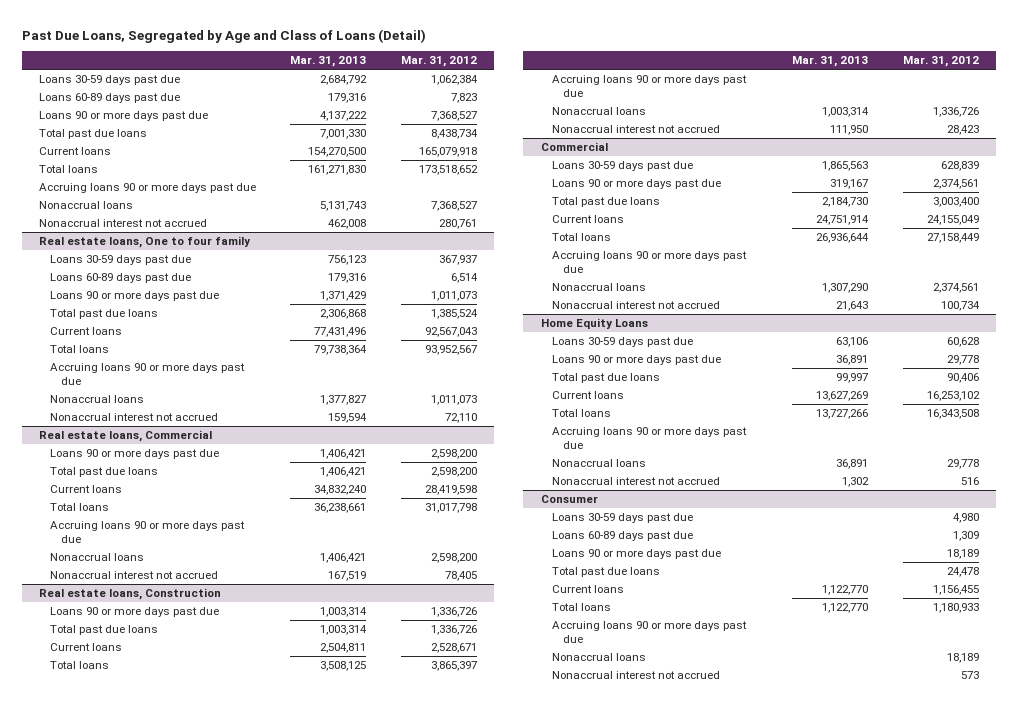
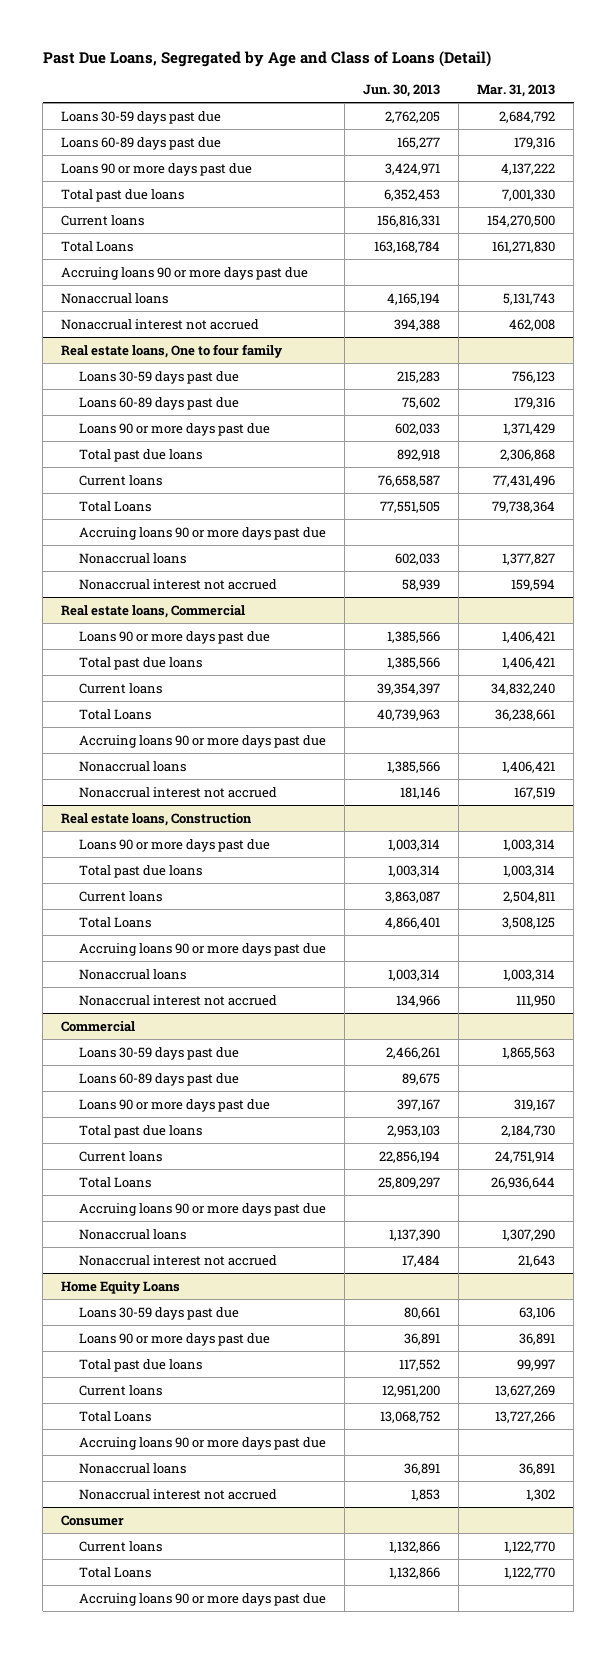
[400,56,477,68] Mar. 31, 2012 -> none
none -> [363,83,441,97] Jun. 30, 2013
[38,165,98,174] Total loans -> [61,240,134,252] Total Loans
[49,345,109,354] Total loans -> [78,500,151,512] Total Loans
[49,503,109,512] Total loans -> [78,708,151,720] Total Loans
[49,661,109,670] Total loans -> [78,916,151,928] Total Loans
none -> [78,1072,239,1086] Loans 60-89 days past due
[551,233,611,242] Total loans -> [78,1176,151,1188] Total Loans
[551,409,611,418] Total loans -> [78,1410,151,1422] Total Loans
[551,513,693,524] Loans 30-59 days past due -> none
[551,531,693,542] Loans 60-89 days past due -> none
[551,549,721,560] Loans 90 or more days past due -> none
[551,567,660,578] Total past due loans -> none
[551,603,611,612] Total loans -> [78,1566,151,1578] Total Loans
[551,653,646,662] Nonaccrual loans -> none
[551,671,720,680] Nonaccrual interest not accrued -> none

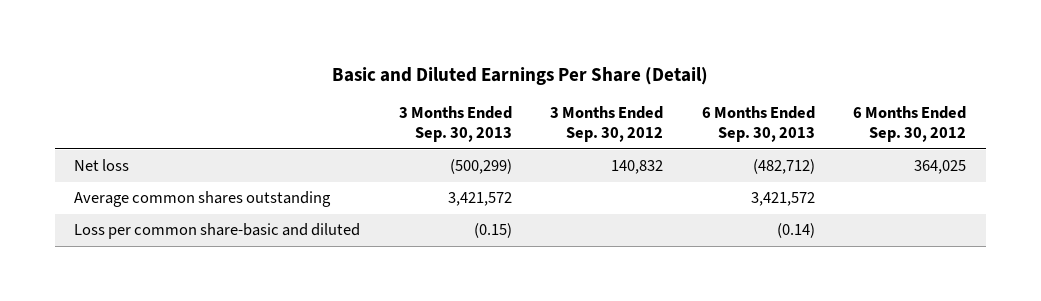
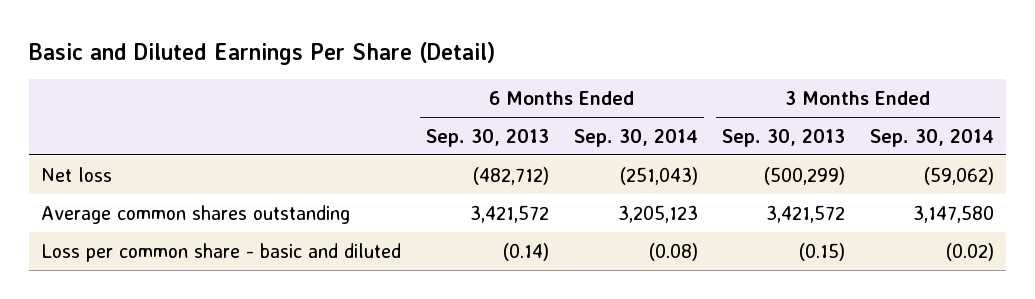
[550,106,664,143] 3 Months Ended Sep. 30, 2012 -> none
[853,106,967,143] 6 Months Ended Sep. 30, 2012 -> none
none -> [573,128,698,147] Sep. 30, 2014
none -> [870,128,995,147] Sep. 30, 2014
[74,223,361,240] Loss per common share-basic and diluted -> [41,242,402,262] Loss per common share - basic and diluted

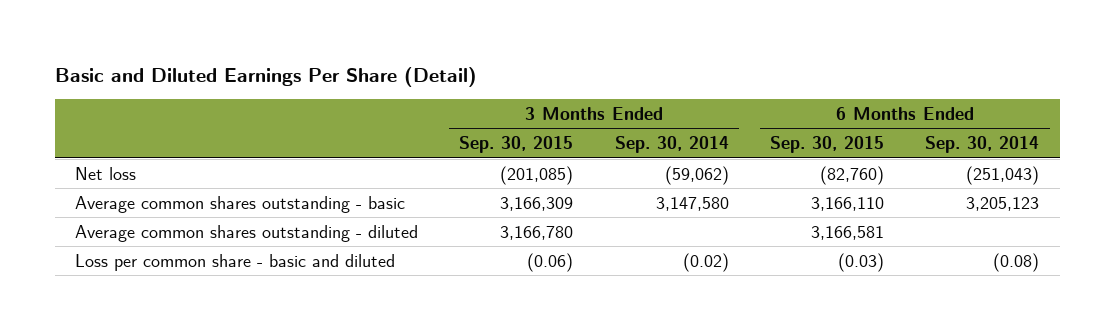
[425,128,549,147] Sep. 30, 2013 -> none
[722,128,846,147] Sep. 30, 2013 -> none
none -> [459,135,574,153] Sep. 30, 2015
none -> [769,135,884,153] Sep. 30, 2015
[41,204,351,224] Average common shares outstanding -> [75,195,406,213] Average common shares outstanding - basic
none -> [75,224,419,242] Average common shares outstanding - diluted

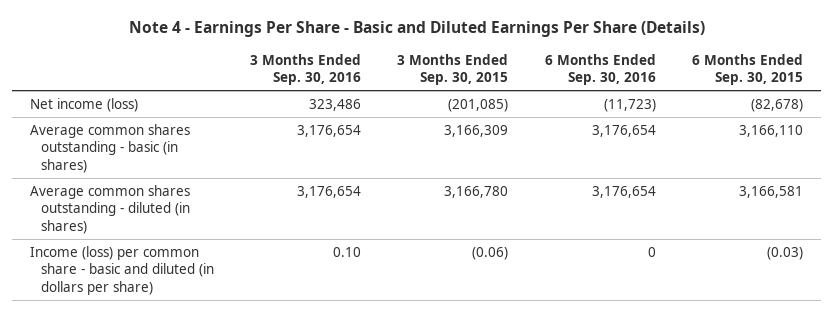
[54,66,477,87] Basic and Diluted Earnings Per Share (Detail) -> [128,21,705,38] Note 4 - Earnings Per Share - Basic and Diluted Earnings Per Share (Details)
[614,135,729,153] Sep. 30, 2014 -> none
[925,135,1040,153] Sep. 30, 2014 -> none
none -> [250,53,362,86] 3 Months Ended Sep. 30, 2016
none -> [544,53,656,86] 6 Months Ended Sep. 30, 2016
[75,166,137,180] Net loss -> [30,97,139,112] Net income (loss)
[819,165,884,185] (82,760) -> [750,98,803,112] (82,678)
[75,195,406,213] Average common shares outstanding - basic -> [30,123,191,173] Average common shares outstanding - basic (in shares)
[75,224,419,242] Average common shares outstanding - diluted -> [30,184,191,234] Average common shares outstanding - diluted (in shares)
[75,253,396,271] Loss per common share - basic and diluted -> [30,245,214,295] Income (loss) per common share - basic and diluted (in dollars per share)

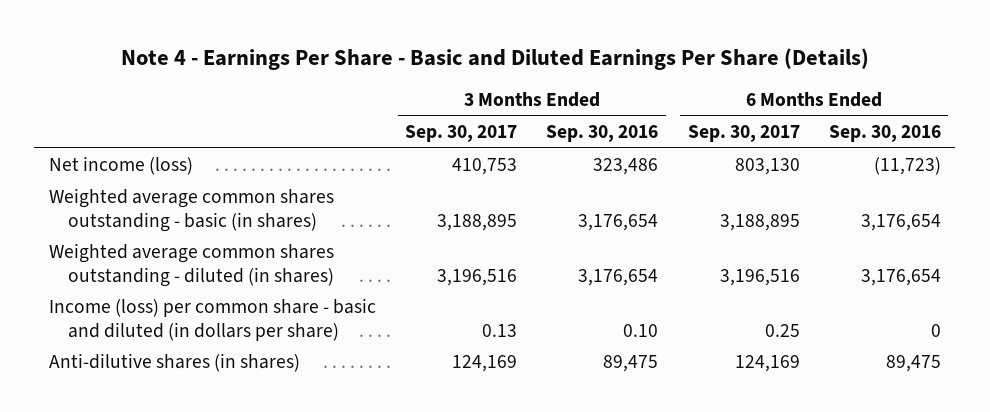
[397,53,509,86] 3 Months Ended Sep. 30, 2015 -> none
[691,53,803,86] 6 Months Ended Sep. 30, 2015 -> none
none -> [405,125,518,143] Sep. 30, 2017
none -> [687,125,800,143] Sep. 30, 2017
[30,123,191,173] Average common shares outstanding - basic (in shares) -> [49,188,335,232] Weighted average common shares outstanding - basic (in shares)
[30,184,191,234] Average common shares outstanding - diluted (in shares) -> [49,243,335,287] Weighted average common shares outstanding - diluted (in shares)
none -> [49,353,301,373] Anti-dilutive shares (in shares)

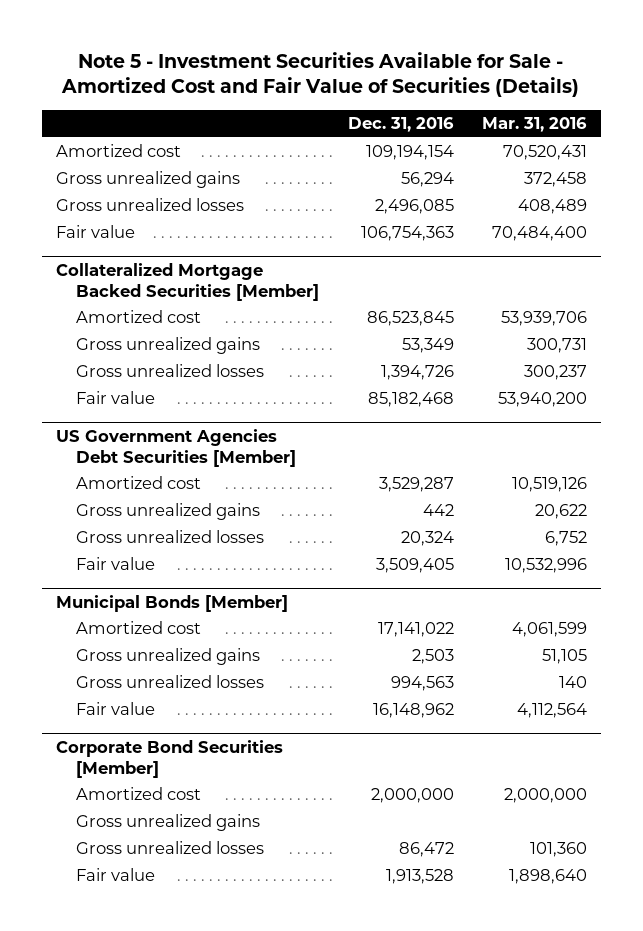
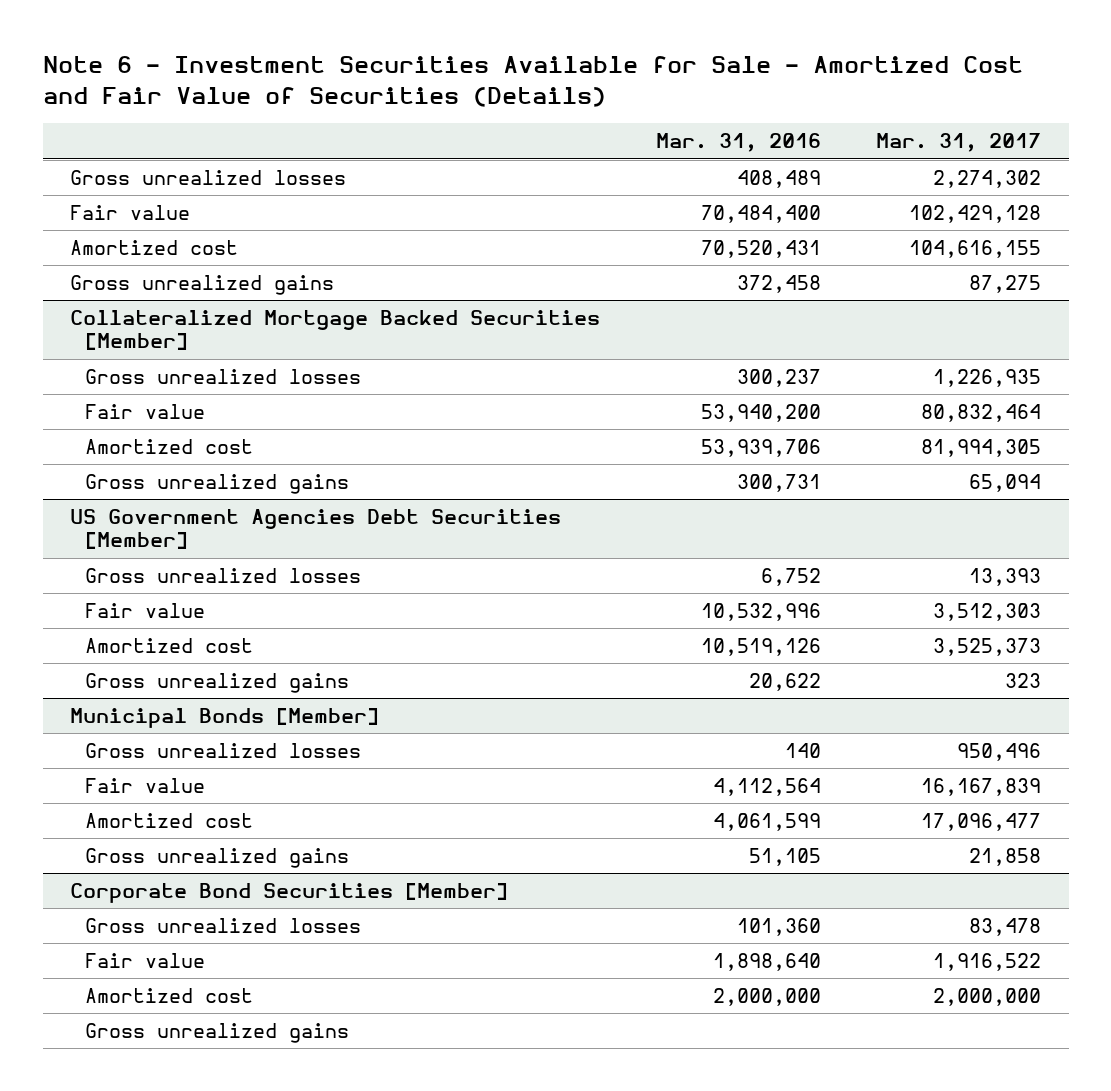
[61,51,580,98] Note 5 - Investment Securities Available for Sale - Amortized Cost and Fair Value of Securities (Details) -> [42,56,1023,107] Note 6 - Investment Securities Available for Sale - Amortized Cost and Fair Value of Securities (Details)
[347,117,454,133] Dec. 31, 2016 -> none
none -> [875,133,1041,153] Mar. 31, 2017
[56,144,182,158] Amortized cost -> [70,240,239,256] Amortized cost
[56,171,241,189] Gross unrealized gains -> [70,275,335,296] Gross unrealized gains
[76,310,202,324] Amortized cost -> [84,439,253,455] Amortized cost
[76,337,261,355] Gross unrealized gains -> [84,474,349,495] Gross unrealized gains
[76,476,202,490] Amortized cost -> [84,638,253,654] Amortized cost
[76,503,261,521] Gross unrealized gains -> [84,673,349,694] Gross unrealized gains
[76,621,202,635] Amortized cost -> [84,813,253,829] Amortized cost
[76,648,261,666] Gross unrealized gains -> [84,848,349,869] Gross unrealized gains
[76,787,202,801] Amortized cost -> [84,988,253,1004] Amortized cost
[76,814,261,832] Gross unrealized gains -> [84,1023,349,1044] Gross unrealized gains

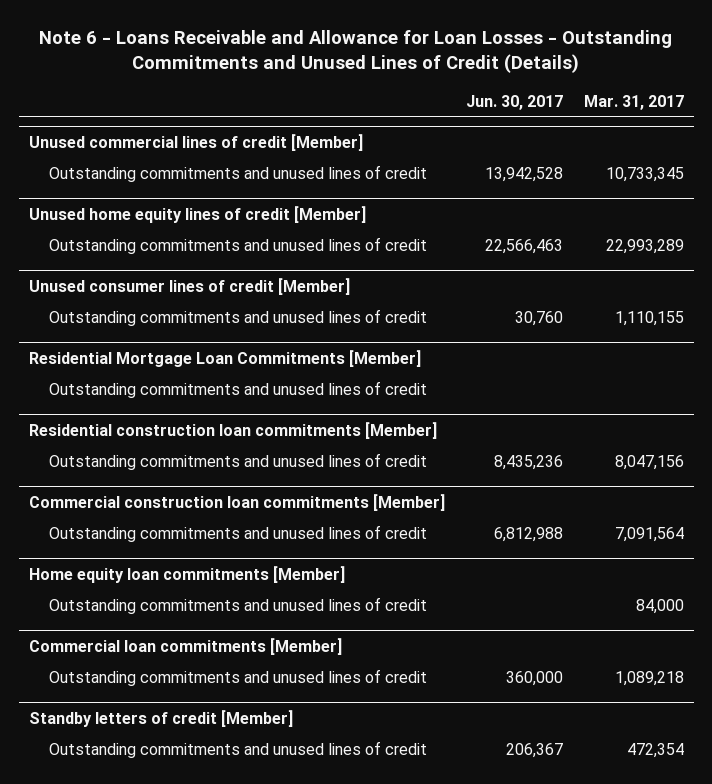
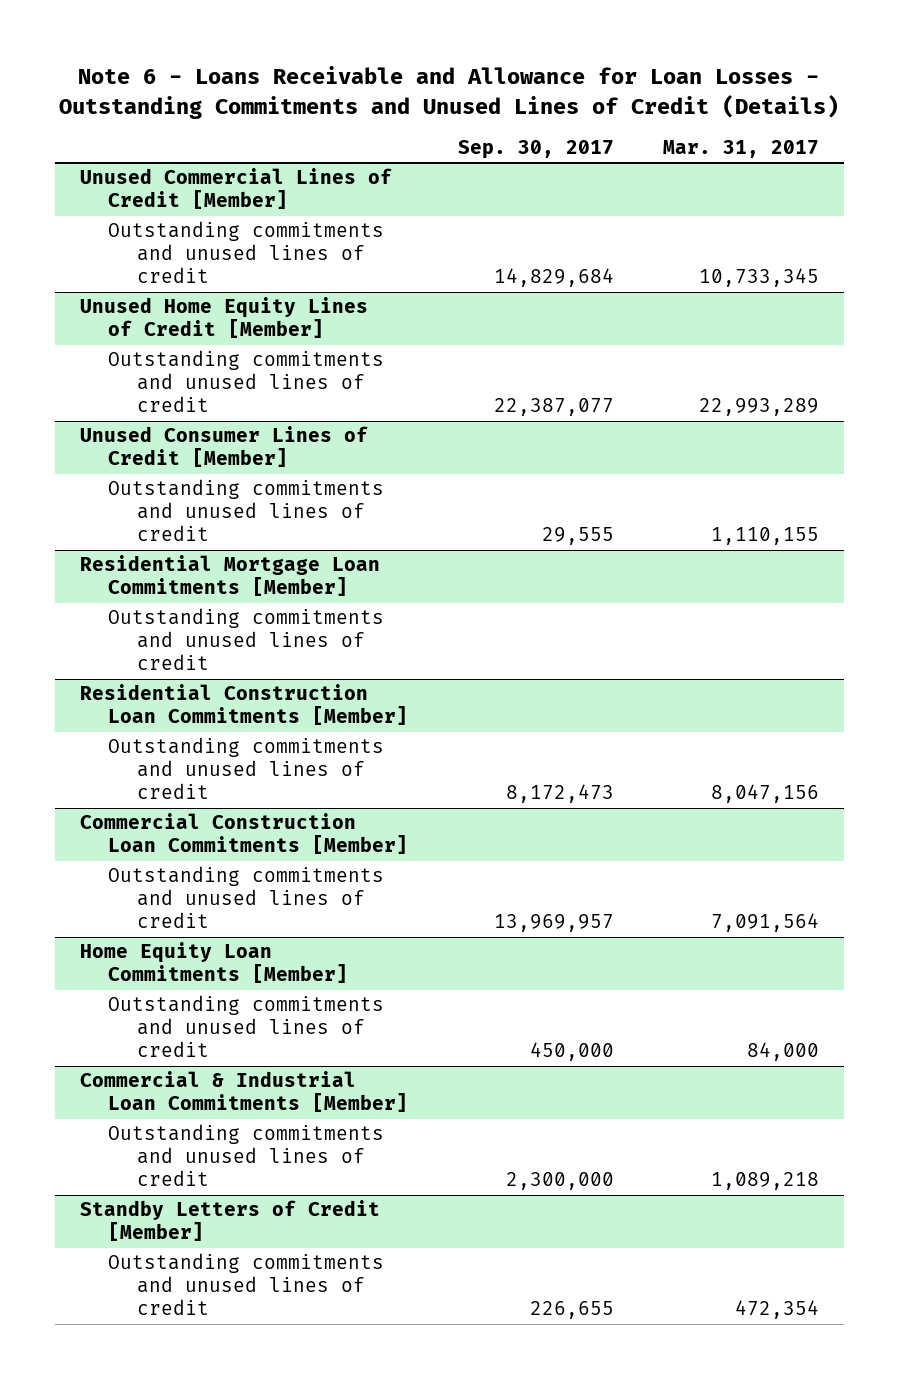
[465,94,563,110] Jun. 30, 2017 -> none
none -> [457,140,614,160] Sep. 30, 2017
[28,133,363,151] Unused commercial lines of credit [Member] -> [79,168,392,210] Unused Commercial Lines of Credit [Member]
[28,205,366,223] Unused home equity lines of credit [Member] -> [79,297,368,339] Unused Home Equity Lines of Credit [Member]
[28,277,350,295] Unused consumer lines of credit [Member] -> [79,426,368,468] Unused Consumer Lines of Credit [Member]
[28,421,437,439] Residential construction loan commitments [Member] -> [79,684,409,726] Residential Construction Loan Commitments [Member]
[28,493,445,511] Commercial construction loan commitments [Member] -> [79,813,409,855] Commercial Construction Loan Commitments [Member]
[28,565,345,583] Home equity loan commitments [Member] -> [79,942,349,984] Home Equity Loan Commitments [Member]
[28,637,342,655] Commercial loan commitments [Member] -> [79,1071,409,1113] Commercial & Industrial Loan Commitments [Member]
[28,709,293,727] Standby letters of credit [Member] -> [79,1200,380,1242] Standby Letters of Credit [Member]

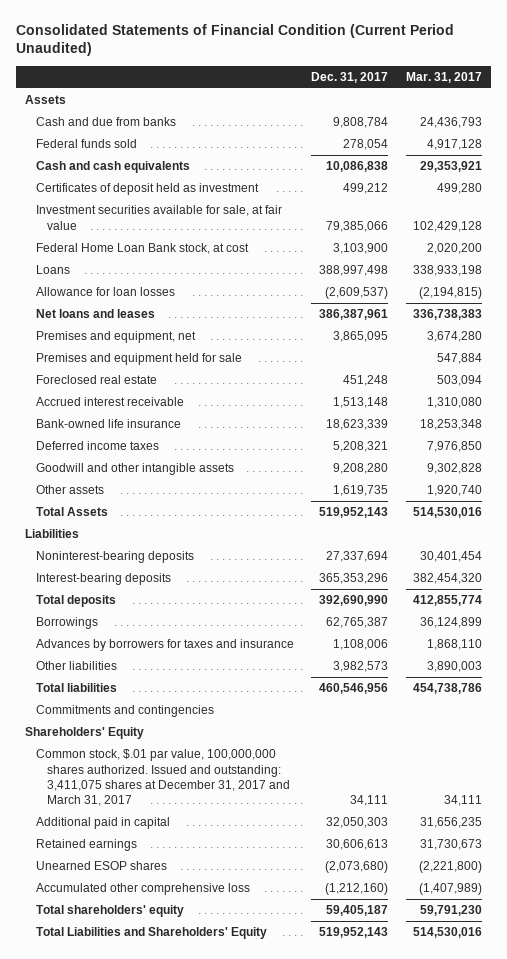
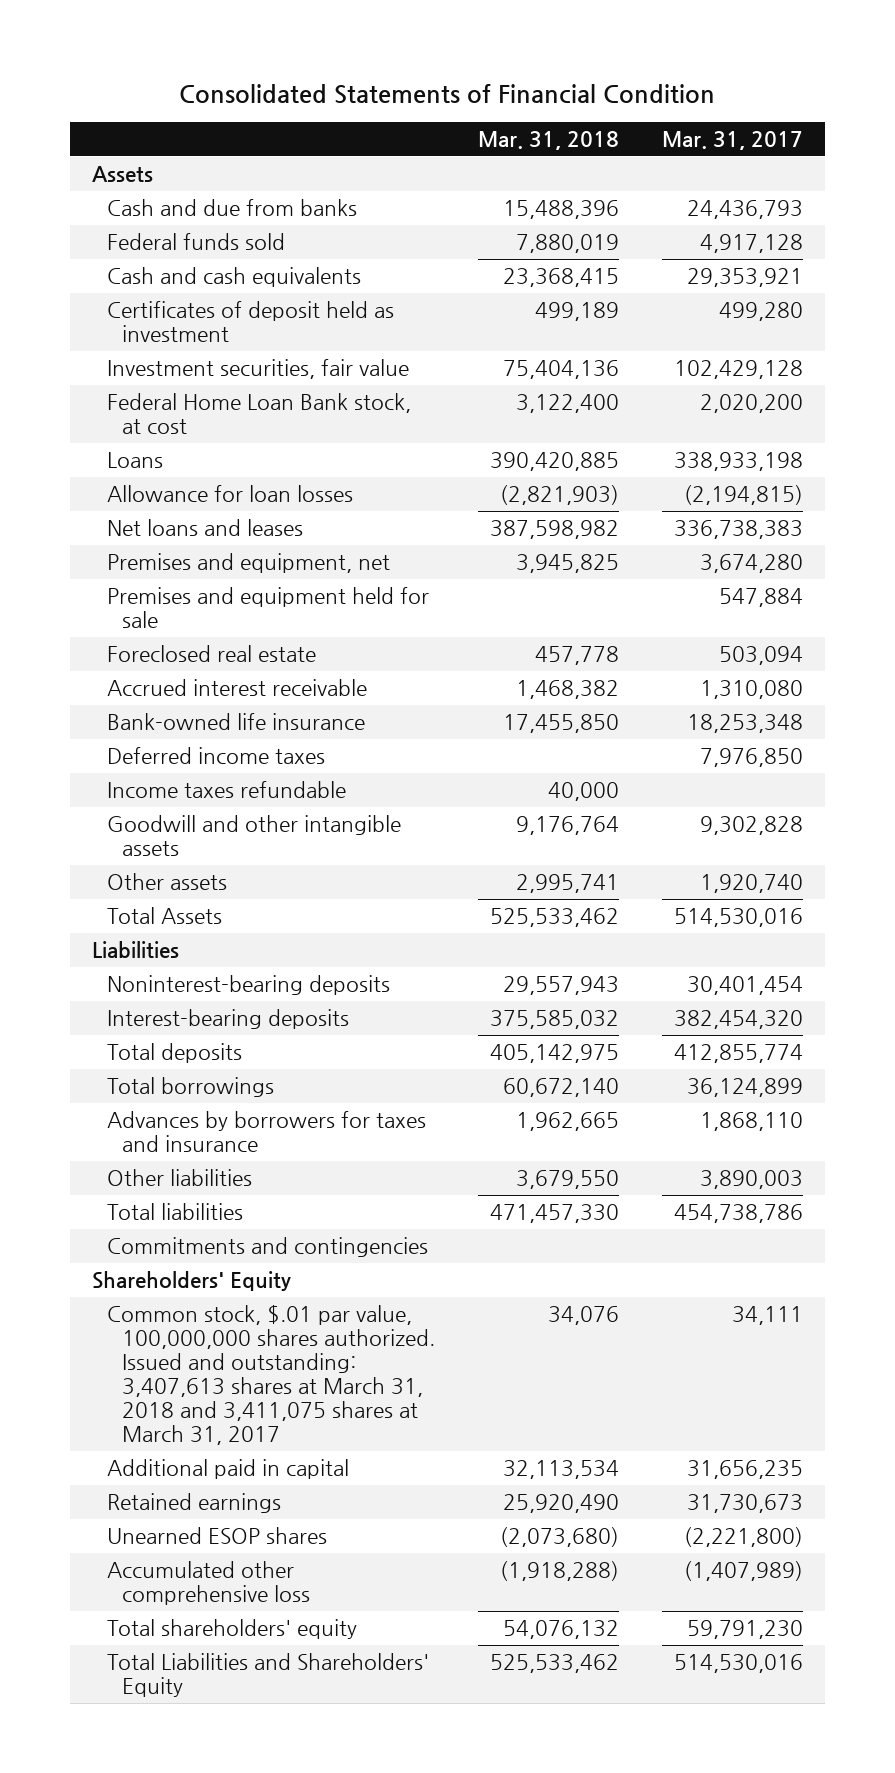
[15,23,454,57] Consolidated Statements of Financial Condition (Current Period Unaudited) -> [179,83,716,104] Consolidated Statements of Financial Condition
[311,71,389,83] Dec. 31, 2017 -> none
none -> [478,130,620,150] Mar. 31, 2018
[35,205,282,230] Investment securities available for sale, at fair value -> [106,359,409,380] Investment securities, fair value
none -> [106,781,346,799] Income taxes refundable
[35,617,98,630] Borrowings -> [106,1077,274,1098] Total borrowings
[35,749,290,807] Common stock, $.01 par value, 100,000,000 shares authorized. Issued and outstanding: 3,411,075 shares at December 31, 2017 and March 31, 2017 -> [106,1305,435,1446] Common stock, $.01 par value, 100,000,000 shares authorized. Issued and outstanding: 3,407,613 shares at March 31, 2018 and 3,411,075 shares at March 31, 2017

